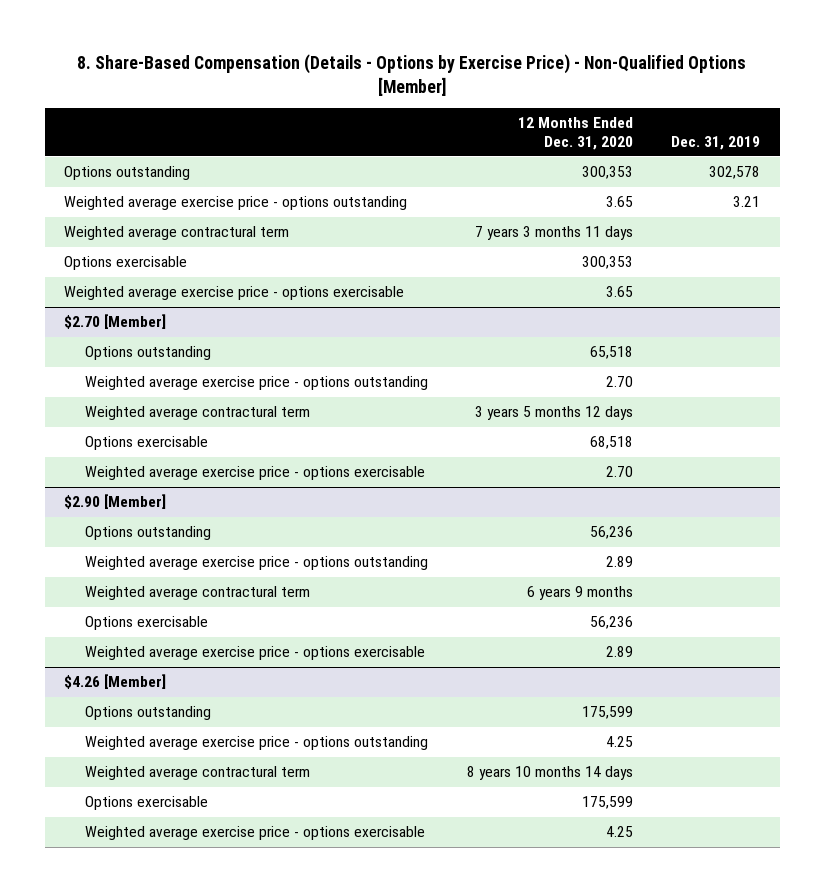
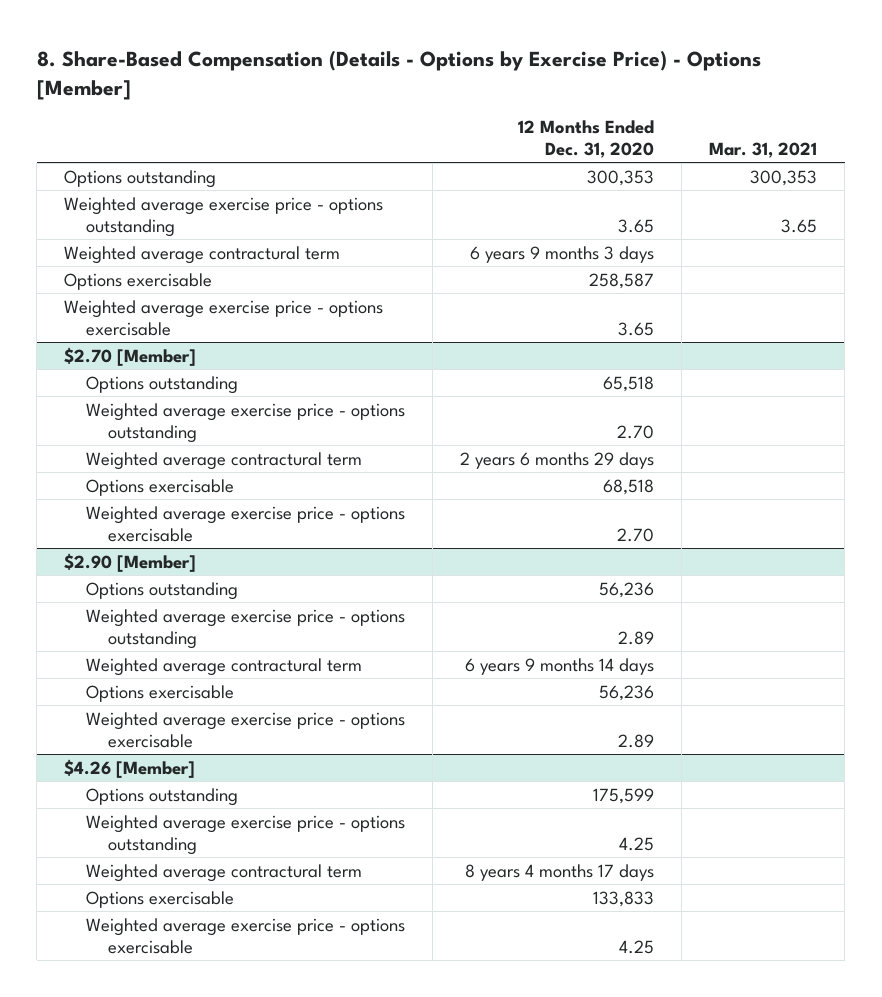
[77,53,747,96] 8. Share-Based Compensation (Details - Options by Exercise Price) - Non-Qualified Options [Member] -> [36,49,761,100] 8. Share-Based Compensation (Details - Options by Exercise Price) - Options [Member]
[671,135,761,150] Dec. 31, 2019 -> none
none -> [709,141,818,158] Mar. 31, 2021
[474,226,633,241] 7 years 3 months 11 days -> [470,245,655,263] 6 years 9 months 3 days
[581,256,633,270] 300,353 -> [589,272,655,289] 258,587
[474,406,633,421] 3 years 5 months 12 days -> [460,451,655,469] 2 years 6 months 29 days
[526,586,633,601] 6 years 9 months -> [465,657,655,675] 6 years 9 months 14 days
[466,766,633,781] 8 years 10 months 14 days -> [465,863,655,881] 8 years 4 months 17 days
[581,796,633,810] 175,599 -> [593,890,655,907] 133,833

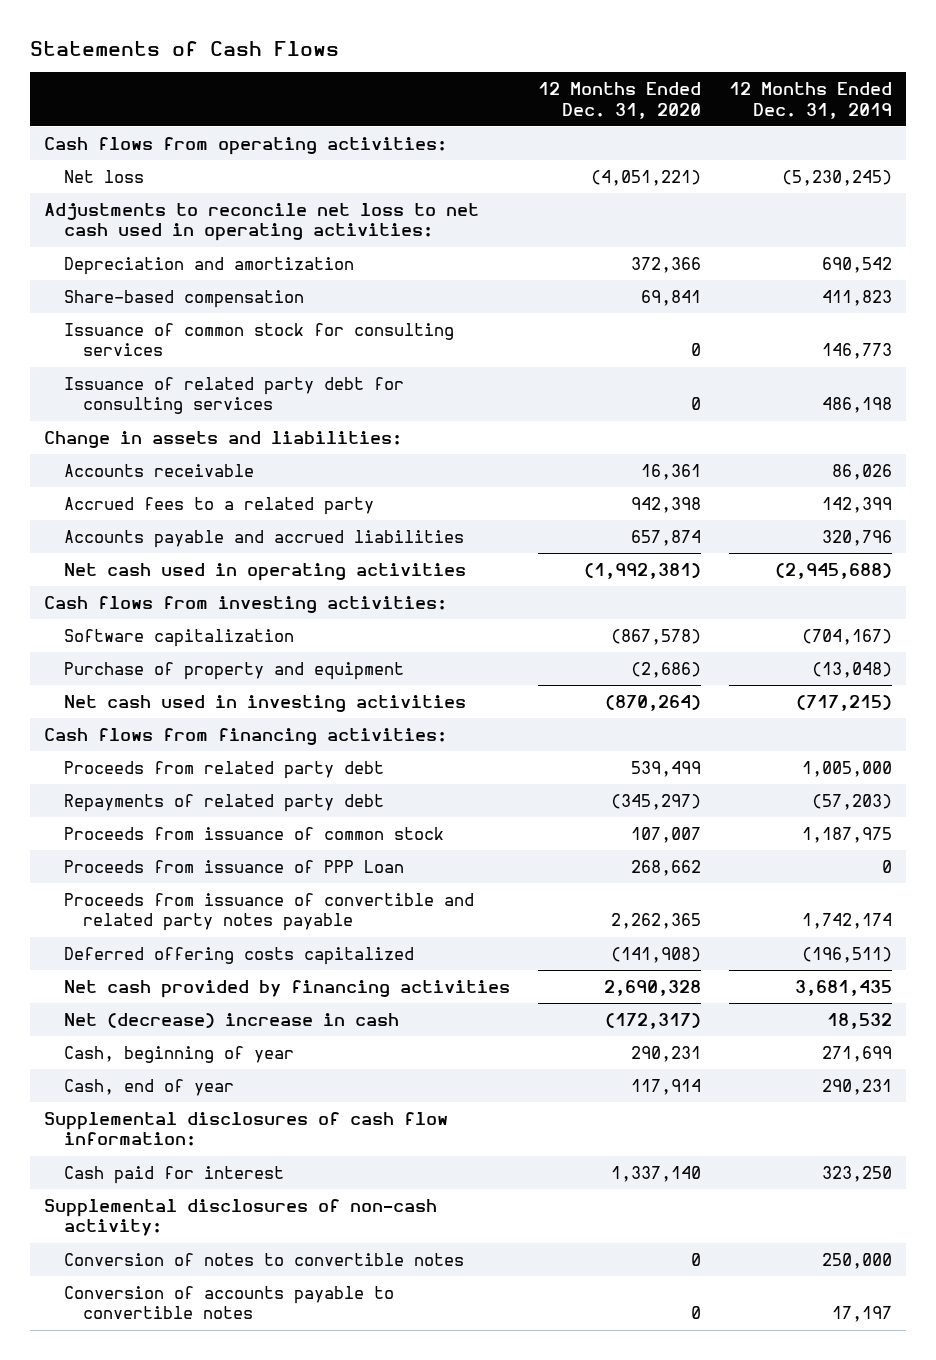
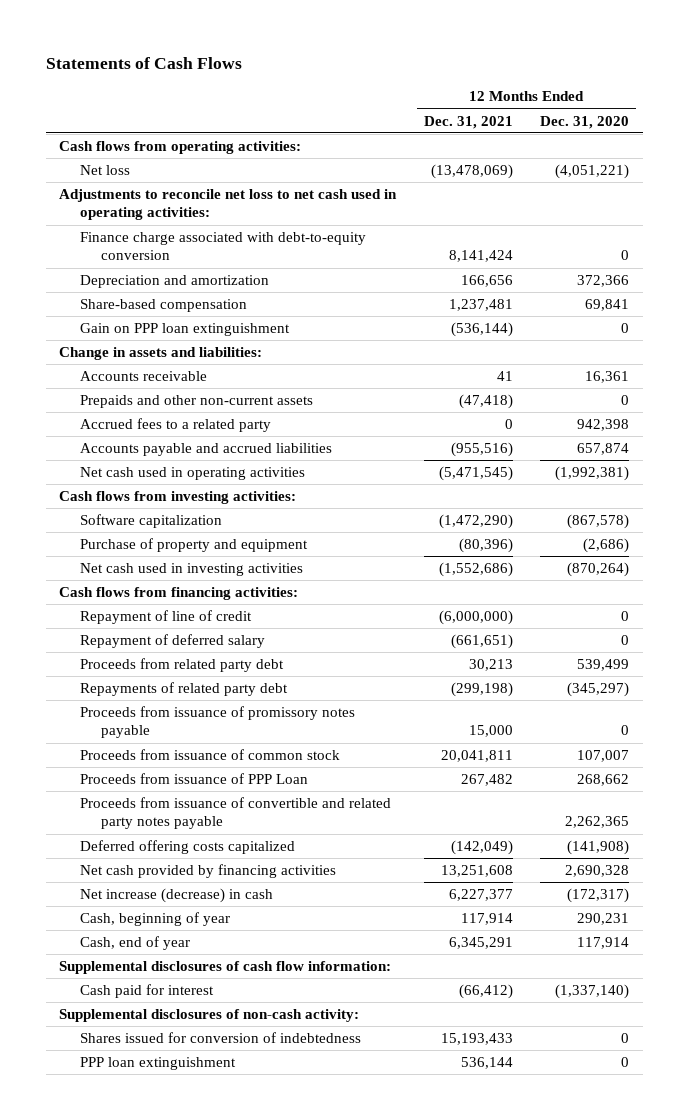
[728,81,892,119] 12 Months Ended Dec. 31, 2019 -> none
none -> [423,115,513,129] Dec. 31, 2021
none -> [79,232,366,261] Finance charge associated with debt-to-equity conversion
[63,322,454,357] Issuance of common stock for consulting services -> none
[63,376,404,415] Issuance of related party debt for consulting services -> none
none -> [79,323,290,337] Gain on PPP loan extinguishment
none -> [79,395,313,409] Prepaids and other non-current assets
none -> [79,610,252,625] Repayment of line of credit
none -> [79,634,265,649] Repayment of deferred salary
none -> [79,706,355,739] Proceeds from issuance of promissory notes payable
[63,1012,399,1028] Net (decrease) increase in cash -> [79,888,273,904] Net increase (decrease) in cash
[610,1165,701,1182] 1,337,140 -> [555,984,630,1000] (1,337,140)
[63,1252,464,1266] Conversion of notes to convertible notes -> none
[63,1285,394,1320] Conversion of accounts payable to convertible notes -> none
none -> [79,1032,361,1044] Shares issued for conversion of indebtedness
none -> [79,1057,236,1071] PPP loan extinguishment

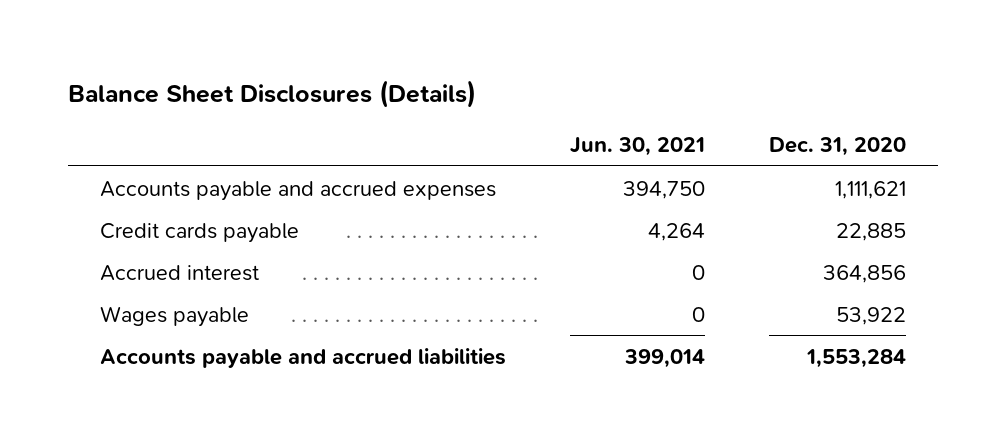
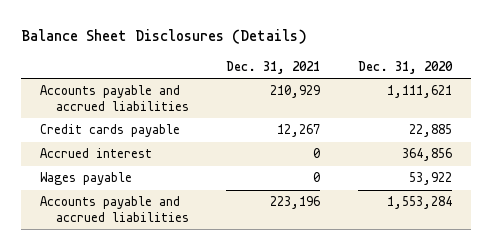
[569,136,705,156] Jun. 30, 2021 -> none
none -> [226,60,321,74] Dec. 31, 2021
[99,180,496,201] Accounts payable and accrued expenses -> [40,85,189,111] Accounts payable and accrued liabilities

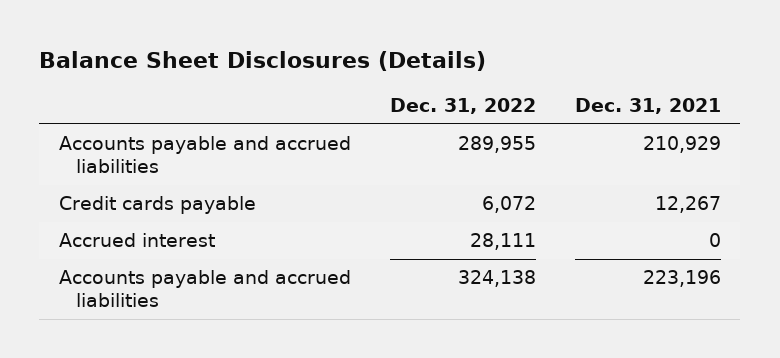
[358,60,454,74] Dec. 31, 2020 -> none
none -> [389,98,536,115] Dec. 31, 2022
[40,172,133,186] Wages payable -> none

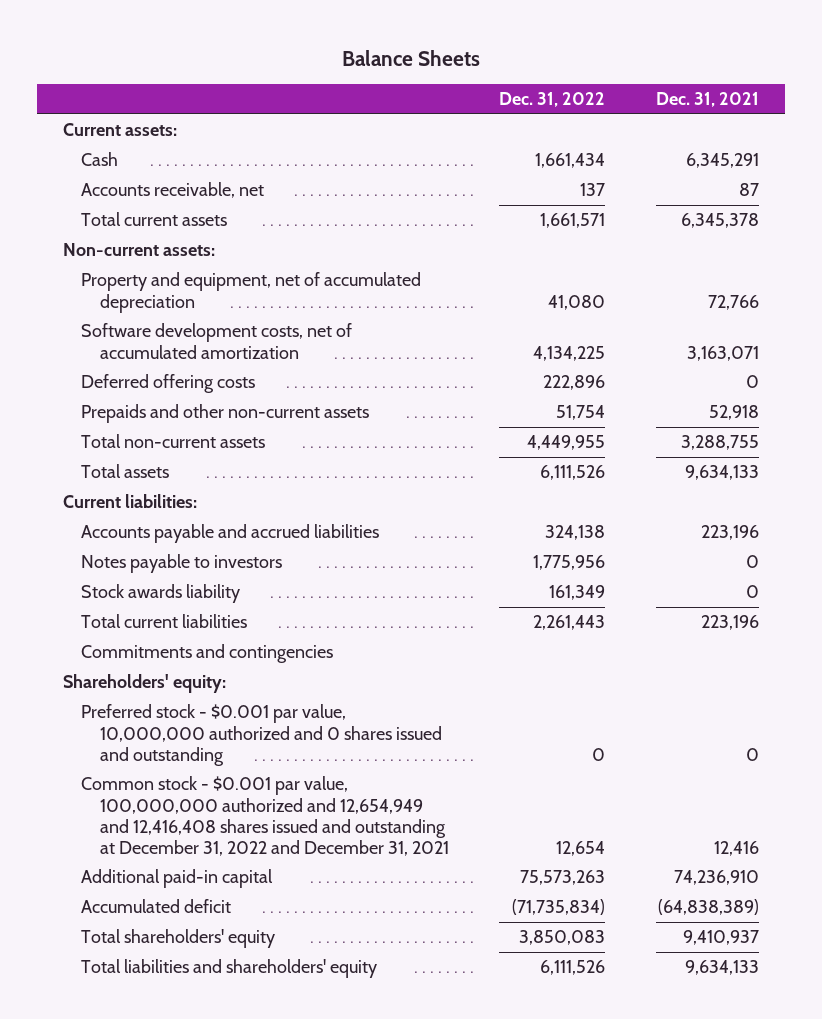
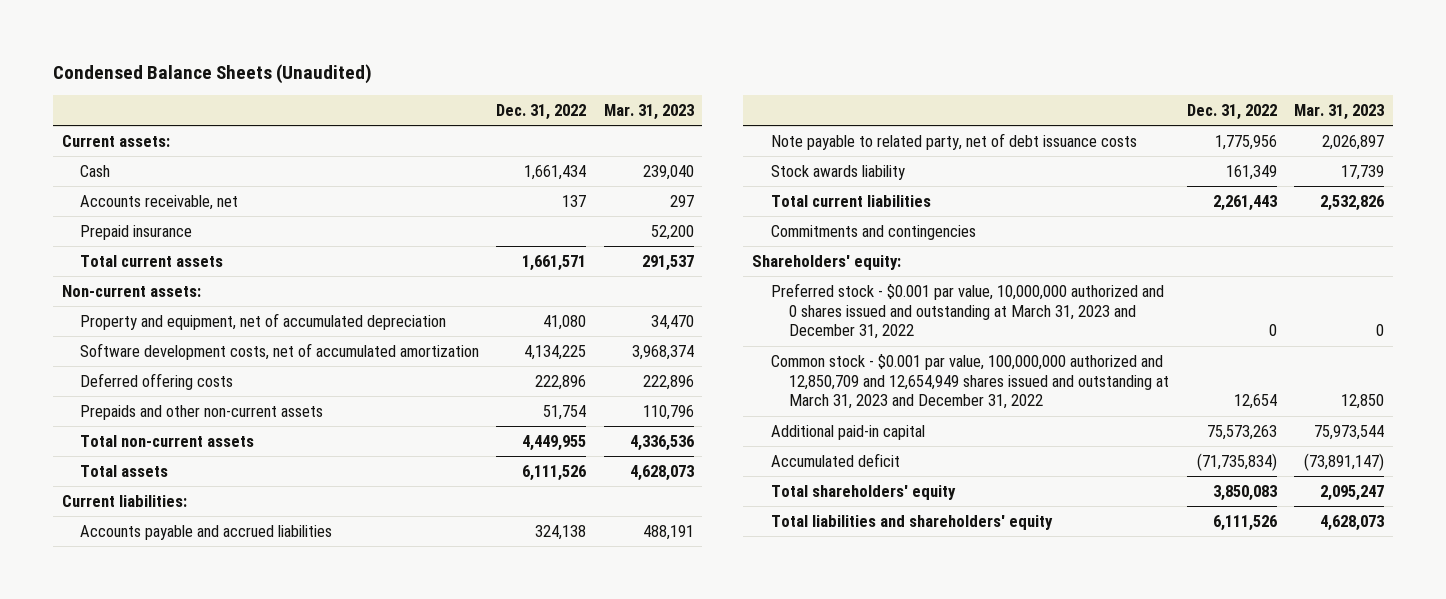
[341,49,480,66] Balance Sheets -> [52,63,372,84] Condensed Balance Sheets (Unaudited)
[656,92,760,108] Dec. 31, 2021 -> none
none -> [603,104,694,121] Mar. 31, 2023
none -> [80,225,193,241] Prepaid insurance
[81,554,283,574] Notes payable to investors -> [770,133,1137,151] Note payable to related party, net of debt issuance costs
[81,704,442,766] Preferred stock - $0.001 par value, 10,000,000 authorized and 0 shares issued and outstanding -> [770,283,1164,340] Preferred stock - $0.001 par value, 10,000,000 authorized and 0 shares issued and outstanding at March 31, 2023 and December 31, 2022
[81,776,449,856] Common stock - $0.001 par value, 100,000,000 authorized and 12,654,949 and 12,416,408 shares issued and outstanding at December 31, 2022 and December 31, 2021 -> [770,354,1170,410] Common stock - $0.001 par value, 100,000,000 authorized and 12,850,709 and 12,654,949 shares issued and outstanding at March 31, 2023 and December 31, 2022

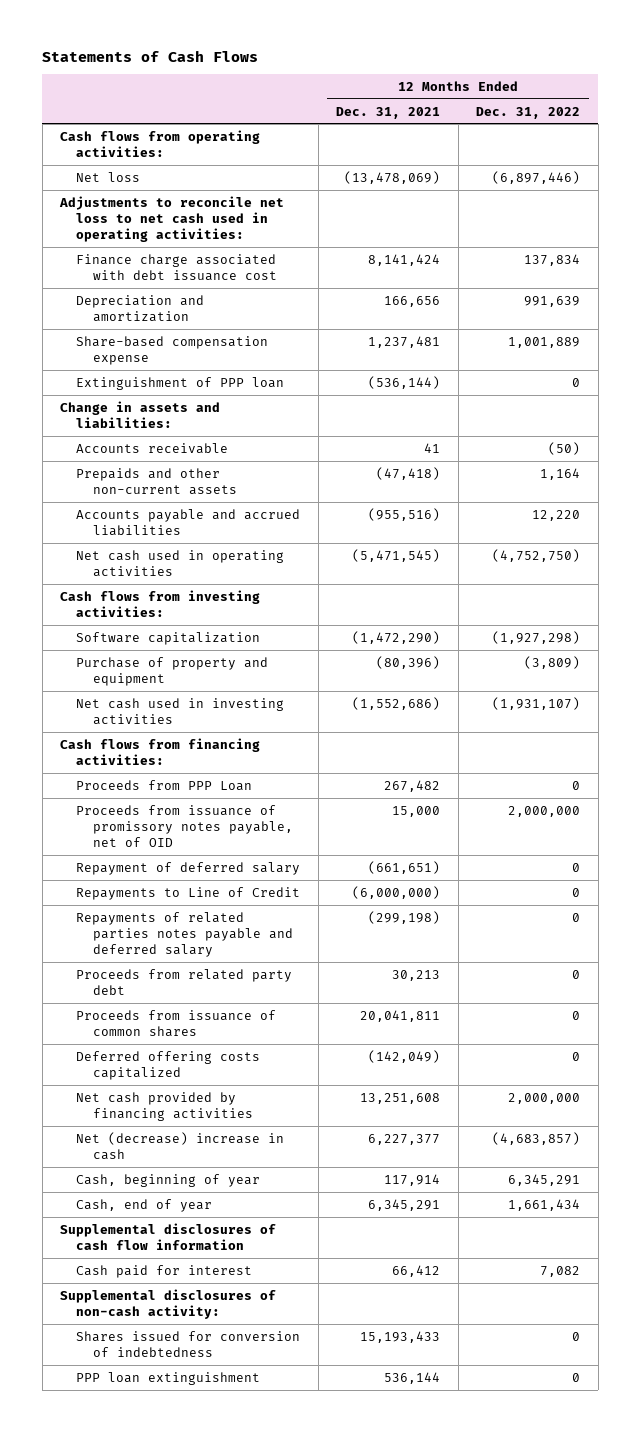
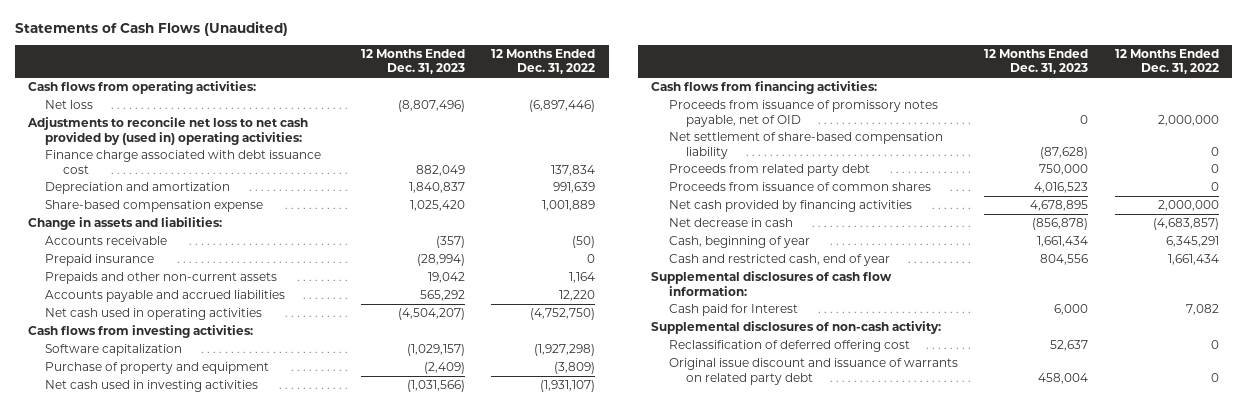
[42,49,259,62] Statements of Cash Flows -> [14,20,288,36] Statements of Cash Flows (Unaudited)
[336,106,441,119] Dec. 31, 2021 -> none
none -> [360,48,465,75] 12 Months Ended Dec. 31, 2023
[59,195,285,243] Adjustments to reconcile net loss to net cash used in operating activities: -> [26,117,308,145] Adjustments to reconcile net loss to net cash provided by (used in) operating activities:
[76,376,285,390] Extinguishment of PPP loan -> none
none -> [45,254,155,267] Prepaid insurance
[76,779,253,791] Proceeds from PPP Loan -> none
[76,861,301,875] Repayment of deferred salary -> none
[76,886,301,900] Repayments to Line of Credit -> none
[76,911,293,958] Repayments of related parties notes payable and deferred salary -> none
none -> [668,132,943,159] Net settlement of share-based compensation liability
[76,1050,261,1081] Deferred offering costs capitalized -> none
[76,1131,285,1161] Net (decrease) increase in cash -> [668,218,793,228] Net decrease in cash
[76,1198,213,1212] Cash, end of year -> [668,254,890,267] Cash and restricted cash, end of year
[60,1222,277,1251] Supplemental disclosures of cash flow information -> [651,271,893,296] Supplemental disclosures of cash flow information:
[76,1264,253,1278] Cash paid for interest -> [668,304,798,317] Cash paid for Interest
[76,1330,301,1358] Shares issued for conversion of indebtedness -> none
[76,1371,261,1385] PPP loan extinguishment -> none
none -> [668,340,910,353] Reclassification of deferred offering cost
none -> [668,358,958,385] Original issue discount and issuance of warrants on related party debt

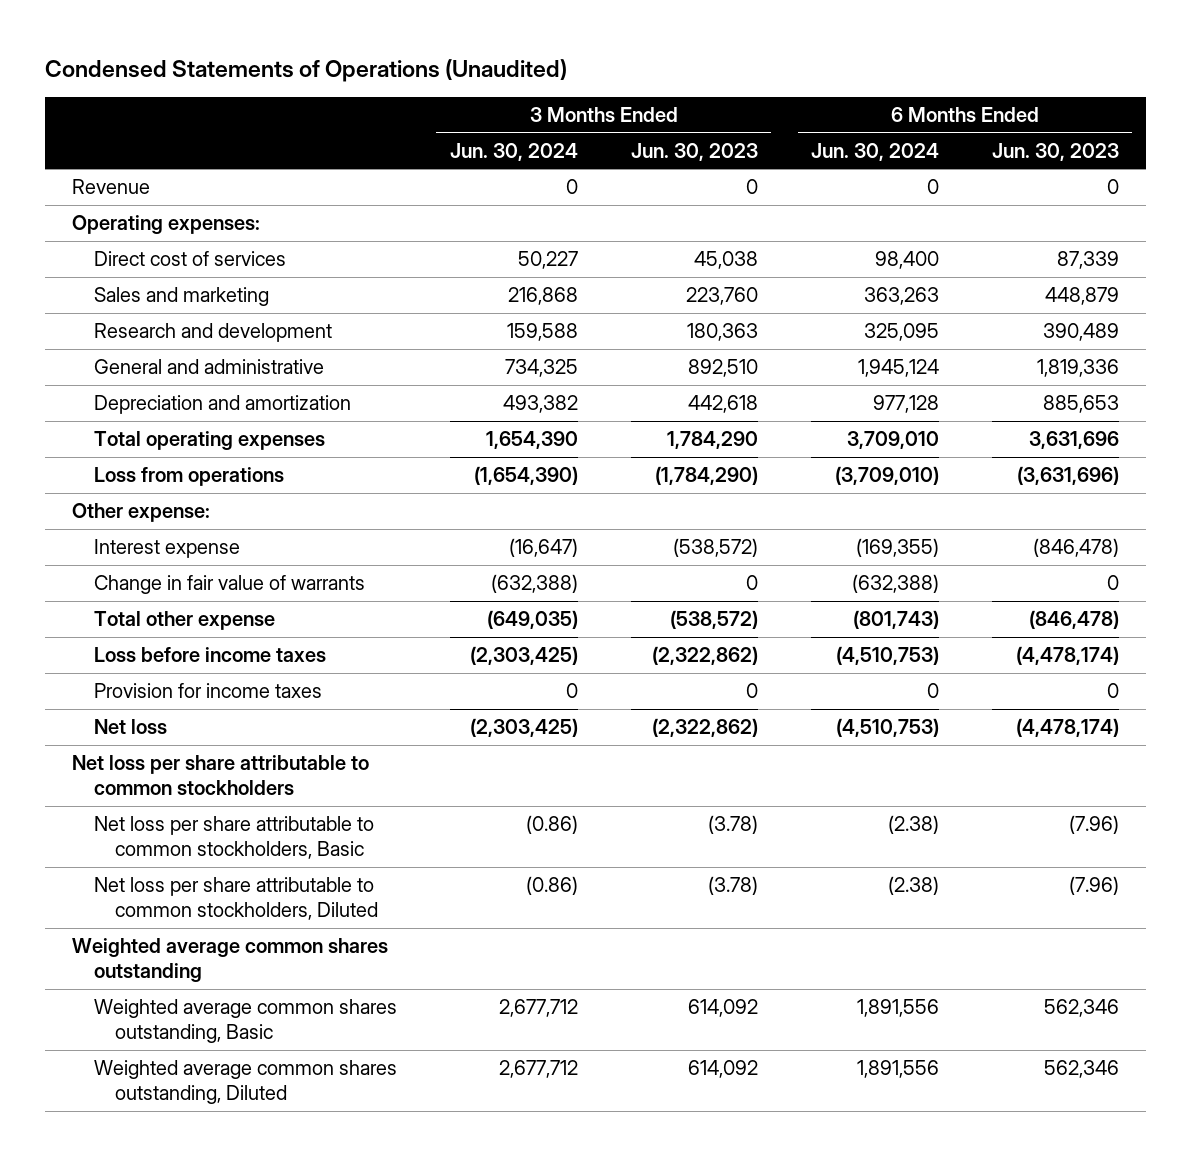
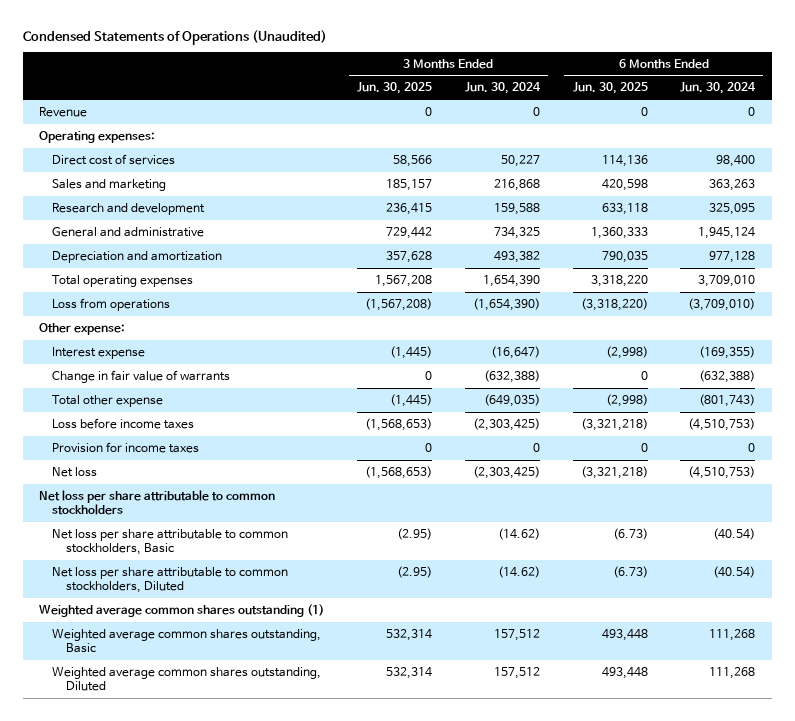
[630,142,758,161] Jun. 30, 2023 -> none
[992,142,1120,161] Jun. 30, 2023 -> none
none -> [357,82,433,95] Jun. 30, 2025
none -> [572,82,648,95] Jun. 30, 2025
[525,815,578,835] (0.86) -> [497,527,540,540] (14.62)
[887,815,939,835] (2.38) -> [713,527,756,540] (40.54)
[525,876,578,896] (0.86) -> [497,565,540,578] (14.62)
[887,876,939,896] (2.38) -> [713,565,756,578] (40.54)
[72,938,389,983] Weighted average common shares outstanding -> [39,603,325,617] Weighted average common shares outstanding (1)
[498,999,578,1018] 2,677,712 -> [493,628,540,641] 157,512
[856,999,939,1018] 1,891,556 -> [709,628,756,641] 111,268
[498,1060,578,1079] 2,677,712 -> [493,666,540,679] 157,512
[856,1060,939,1079] 1,891,556 -> [709,666,756,679] 111,268

